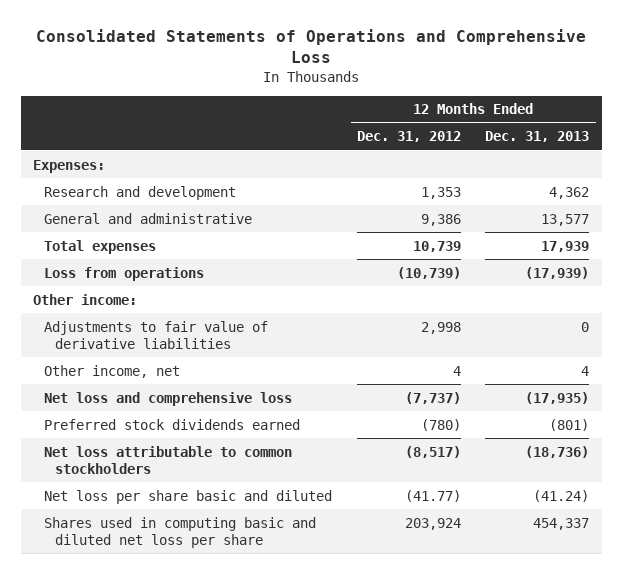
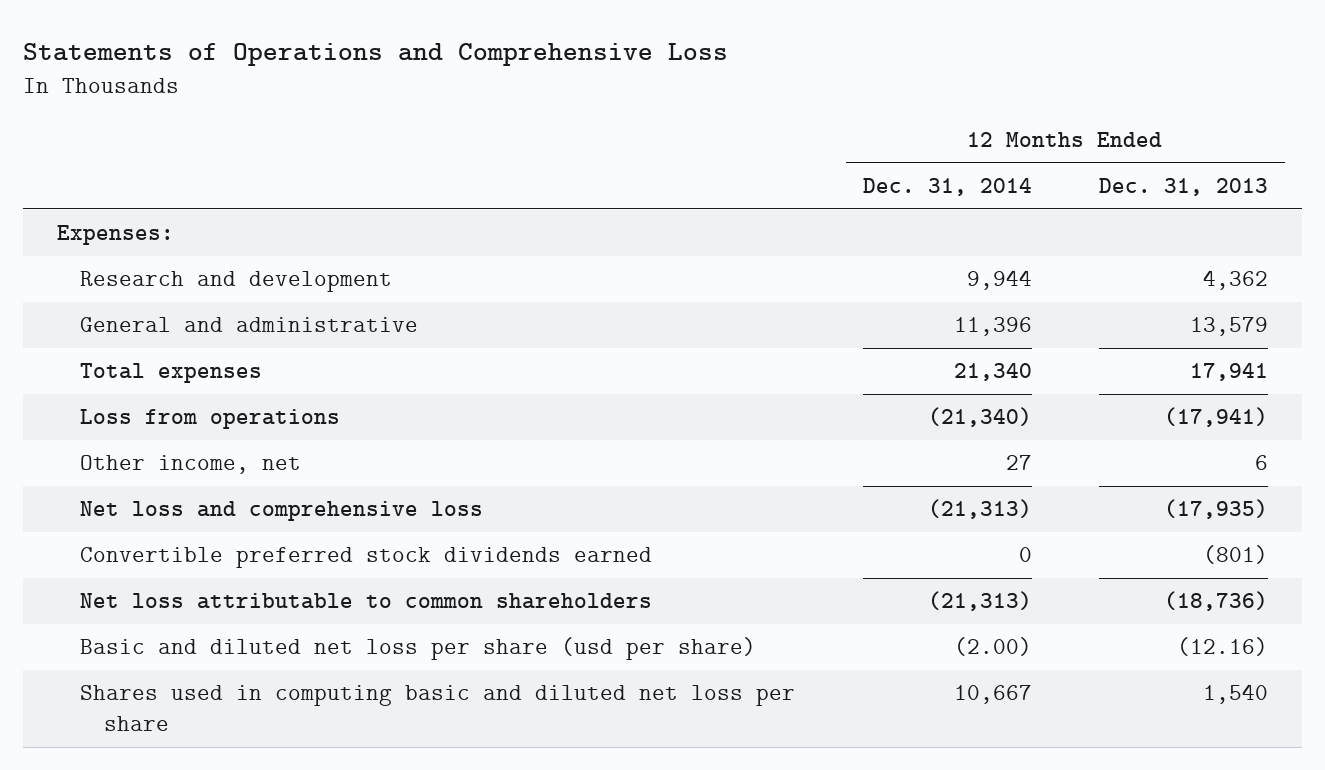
[36,29,587,64] Consolidated Statements of Operations and Comprehensive Loss -> [23,43,729,67] Statements of Operations and Comprehensive Loss
[356,131,461,143] Dec. 31, 2012 -> none
none -> [862,178,1032,197] Dec. 31, 2014
[33,293,138,305] Other income: -> none
[43,320,268,349] Adjustments to fair value of derivative liabilities -> none
[541,213,590,226] 13,577 -> [1189,317,1268,337] 13,579
[541,240,590,252] 17,939 -> [1189,363,1268,382] 17,941
[525,266,590,279] (17,939) -> [1163,407,1268,428] (17,941)
[581,365,590,376] 4 -> [1254,455,1268,471] 6
[43,418,300,430] Preferred stock dividends earned -> [80,547,653,569] Convertible preferred stock dividends earned
[43,445,292,474] Net loss attributable to common stockholders -> [80,593,653,610] Net loss attributable to common shareholders
[43,489,332,504] Net loss per share basic and diluted -> [80,637,757,661] Basic and diluted net loss per share (usd per share)
[533,489,590,502] (41.24) -> [1176,637,1268,657] (12.16)
[533,517,590,530] 454,337 -> [1202,684,1268,705] 1,540

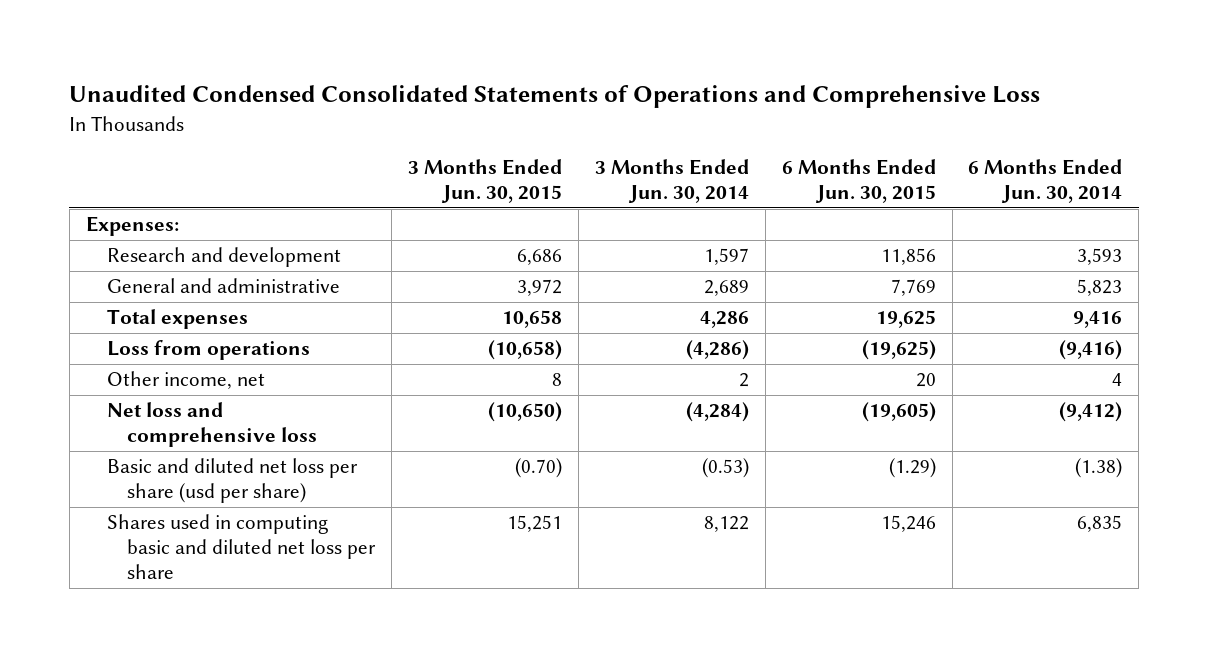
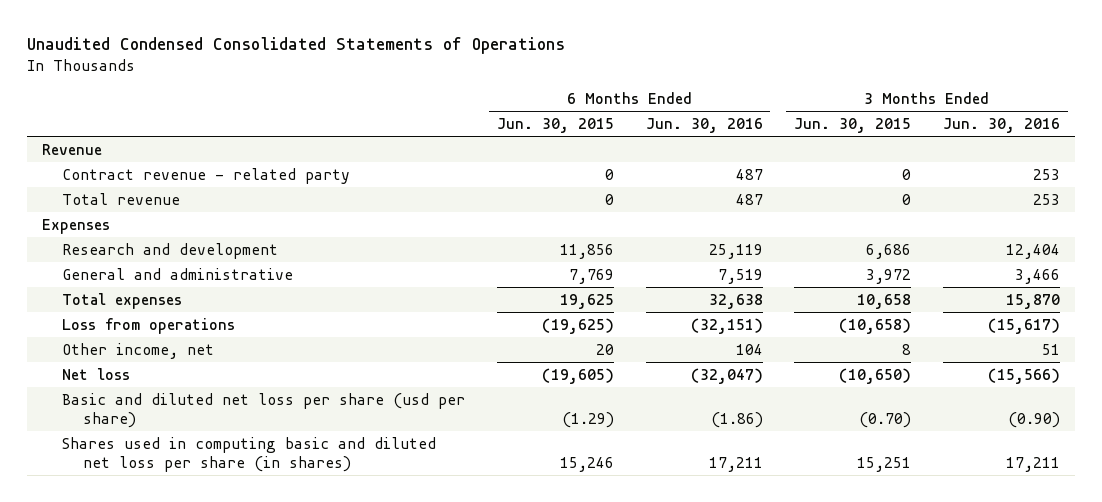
[69,85,1041,109] Unaudited Condensed Consolidated Statements of Operations and Comprehensive Loss -> [26,37,565,55] Unaudited Condensed Consolidated Statements of Operations
[594,159,749,204] 3 Months Ended Jun. 30, 2014 -> none
[968,159,1123,204] 6 Months Ended Jun. 30, 2014 -> none
none -> [645,118,763,134] Jun. 30, 2016
none -> [942,118,1060,134] Jun. 30, 2016
none -> [42,143,103,155] Revenue
none -> [62,167,351,184] Contract revenue - related party
none -> [62,192,181,205] Total revenue
[85,216,179,237] Expenses: -> [42,218,111,234] Expenses
[106,402,318,448] Net loss and comprehensive loss -> [62,367,131,380] Net loss
[106,514,377,580] Shares used in computing basic and diluted net loss per share -> [62,436,437,473] Shares used in computing basic and diluted net loss per share (in shares)

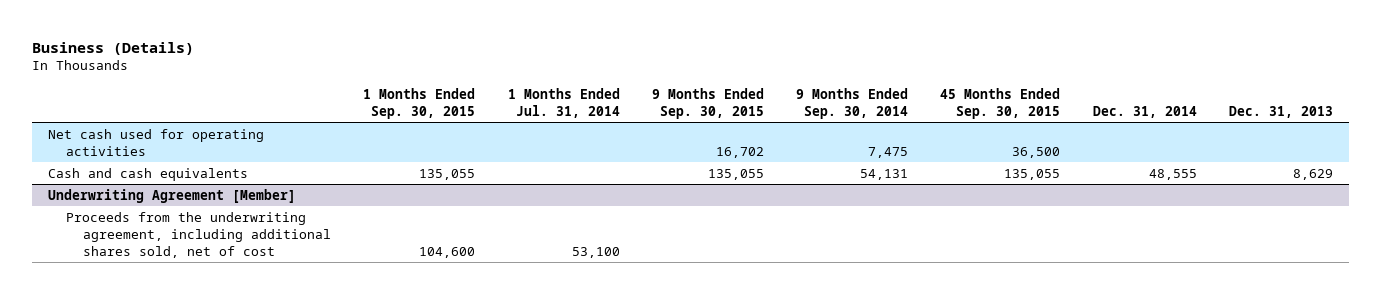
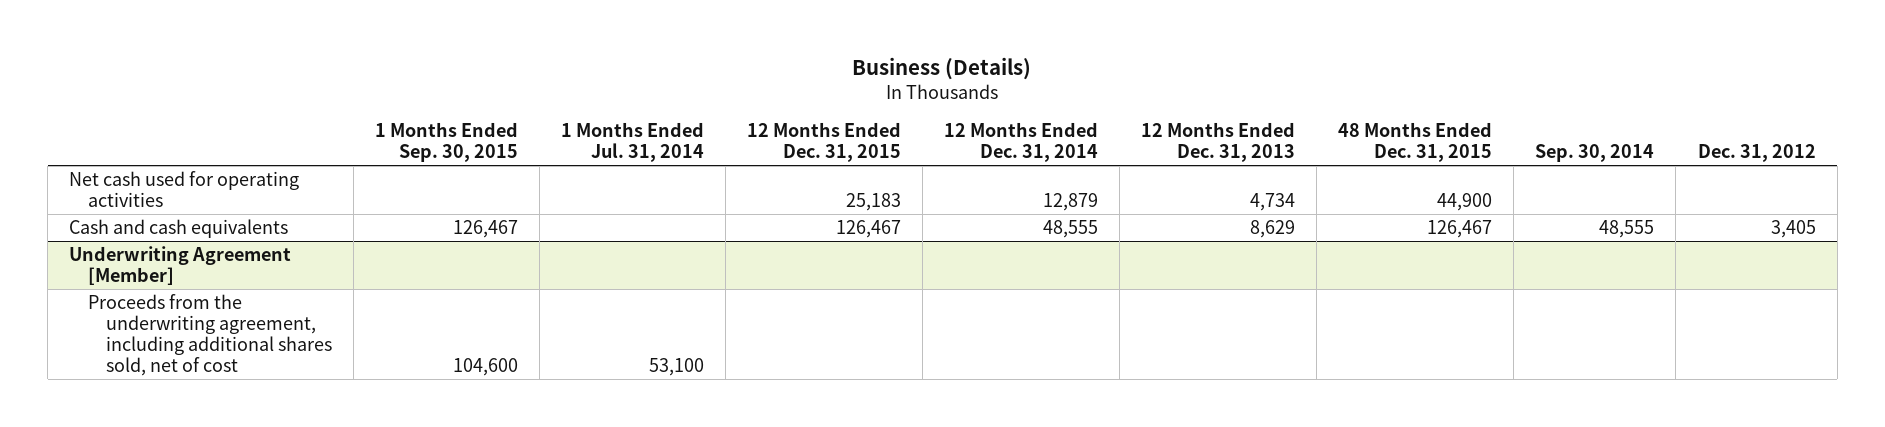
[651,88,764,120] 9 Months Ended Sep. 30, 2015 -> none
[796,88,909,120] 9 Months Ended Sep. 30, 2014 -> none
[940,88,1061,120] 45 Months Ended Sep. 30, 2015 -> none
[1092,106,1197,119] Dec. 31, 2014 -> none
[1228,106,1333,119] Dec. 31, 2013 -> none
none -> [747,122,902,163] 12 Months Ended Dec. 31, 2015
none -> [944,122,1099,163] 12 Months Ended Dec. 31, 2014
none -> [1141,122,1296,163] 12 Months Ended Dec. 31, 2013
none -> [1338,122,1493,163] 48 Months Ended Dec. 31, 2015
none -> [1535,144,1655,163] Sep. 30, 2014
none -> [1697,144,1816,163] Dec. 31, 2012
[419,168,476,180] 135,055 -> [453,220,519,239] 126,467

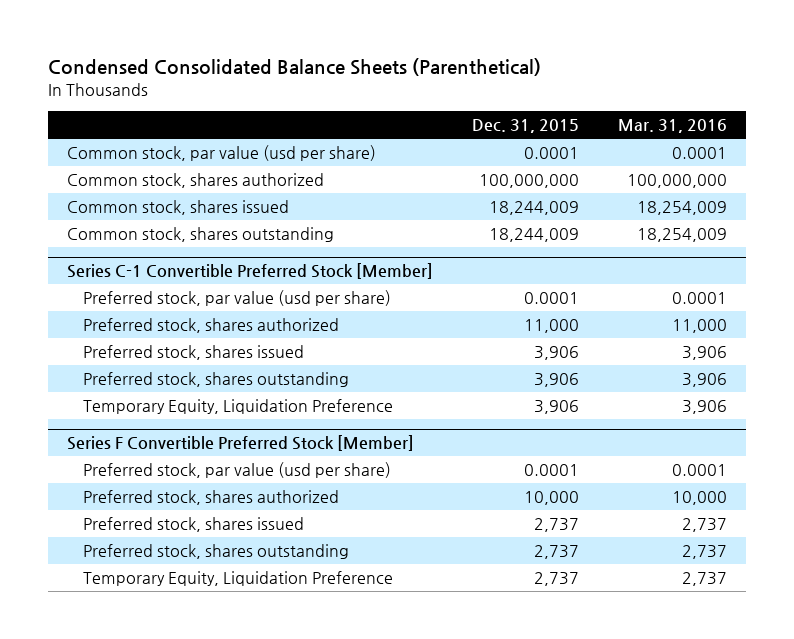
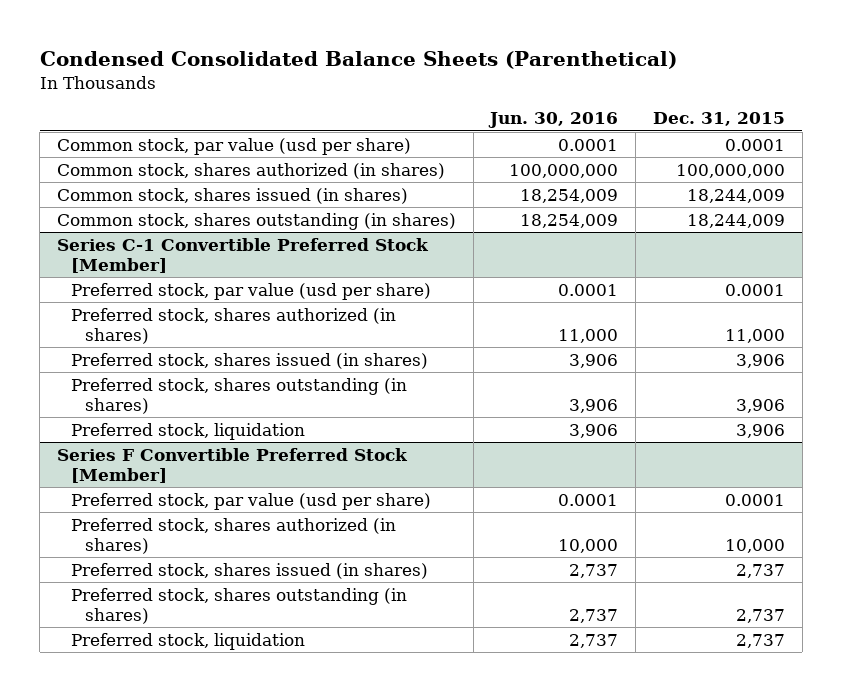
[617,119,727,134] Mar. 31, 2016 -> none
none -> [488,112,619,129] Jun. 30, 2016
[67,173,325,189] Common stock, shares authorized -> [57,162,446,179] Common stock, shares authorized (in shares)
[67,200,290,216] Common stock, shares issued -> [57,187,409,204] Common stock, shares issued (in shares)
[67,227,335,243] Common stock, shares outstanding -> [57,212,457,230] Common stock, shares outstanding (in shares)
[83,318,340,334] Preferred stock, shares authorized -> [70,307,396,344] Preferred stock, shares authorized (in shares)
[83,345,305,361] Preferred stock, shares issued -> [70,352,428,369] Preferred stock, shares issued (in shares)
[83,372,350,388] Preferred stock, shares outstanding -> [70,377,407,414] Preferred stock, shares outstanding (in shares)
[83,399,394,415] Temporary Equity, Liquidation Preference -> [70,422,305,440] Preferred stock, liquidation
[83,490,340,506] Preferred stock, shares authorized -> [70,517,396,554] Preferred stock, shares authorized (in shares)
[83,517,305,533] Preferred stock, shares issued -> [70,562,428,579] Preferred stock, shares issued (in shares)
[83,544,350,560] Preferred stock, shares outstanding -> [70,587,407,624] Preferred stock, shares outstanding (in shares)
[83,571,394,587] Temporary Equity, Liquidation Preference -> [70,632,305,650] Preferred stock, liquidation

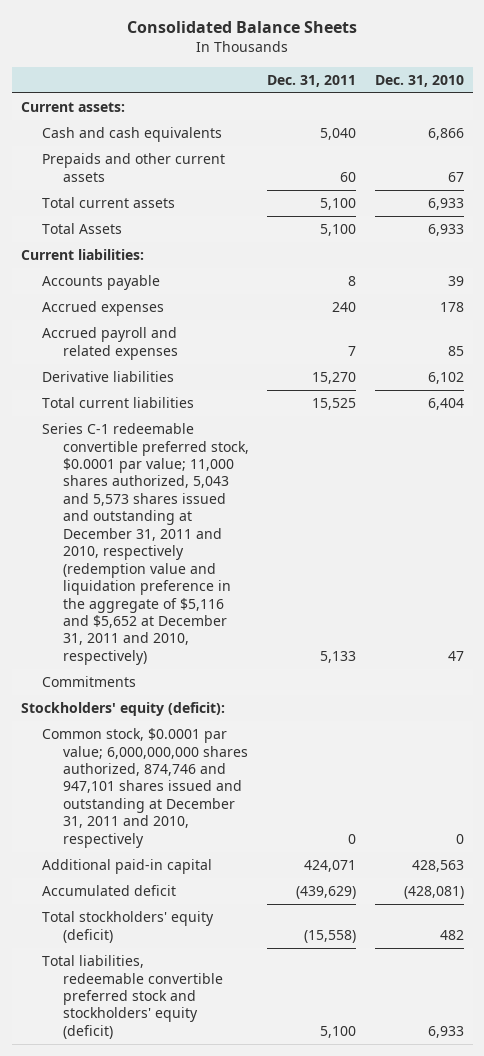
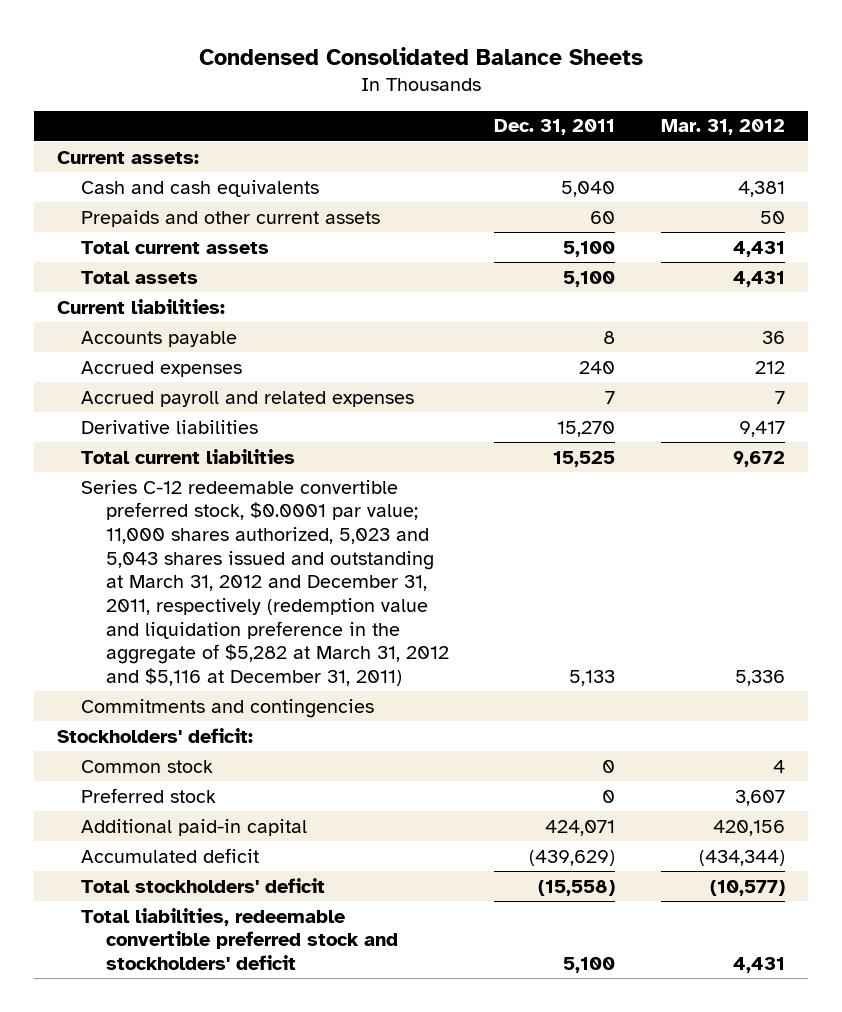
[127,21,358,34] Consolidated Balance Sheets -> [198,46,643,65] Condensed Consolidated Balance Sheets
[374,74,464,87] Dec. 31, 2010 -> none
none -> [660,119,785,136] Mar. 31, 2012
[41,223,122,235] Total Assets -> [81,270,199,284] Total assets
[41,423,249,665] Series C-1 redeemable convertible preferred stock, $0.0001 par value; 11,000 shares authorized, 5,043 and 5,573 shares issued and outstanding at December 31, 2011 and 2010, respectively (redemption value and liquidation preference in the aggregate of $5,116 and $5,652 at December 31, 2011 and 2010, respectively) -> [81,479,449,687] Series C-12 redeemable convertible preferred stock, $0.0001 par value; 11,000 shares authorized, 5,023 and 5,043 shares issued and outstanding at March 31, 2012 and December 31, 2011, respectively (redemption value and liquidation preference in the aggregate of $5,282 at March 31, 2012 and $5,116 at December 31, 2011)
[41,676,136,688] Commitments -> [81,698,375,718] Commitments and contingencies
[20,702,225,717] Stockholders' equity (deficit): -> [56,727,253,743] Stockholders' deficit:
[41,728,248,848] Common stock, $0.0001 par value; 6,000,000,000 shares authorized, 874,746 and 947,101 shares issued and outstanding at December 31, 2011 and 2010, respectively -> [81,759,214,773] Common stock
none -> [81,787,217,803] Preferred stock
[41,911,214,943] Total stockholders' equity (deficit) -> [81,877,326,893] Total stockholders' deficit
[41,955,223,1039] Total liabilities, redeemable convertible preferred stock and stockholders' equity (deficit) -> [81,907,398,971] Total liabilities, redeemable convertible preferred stock and stockholders' deficit

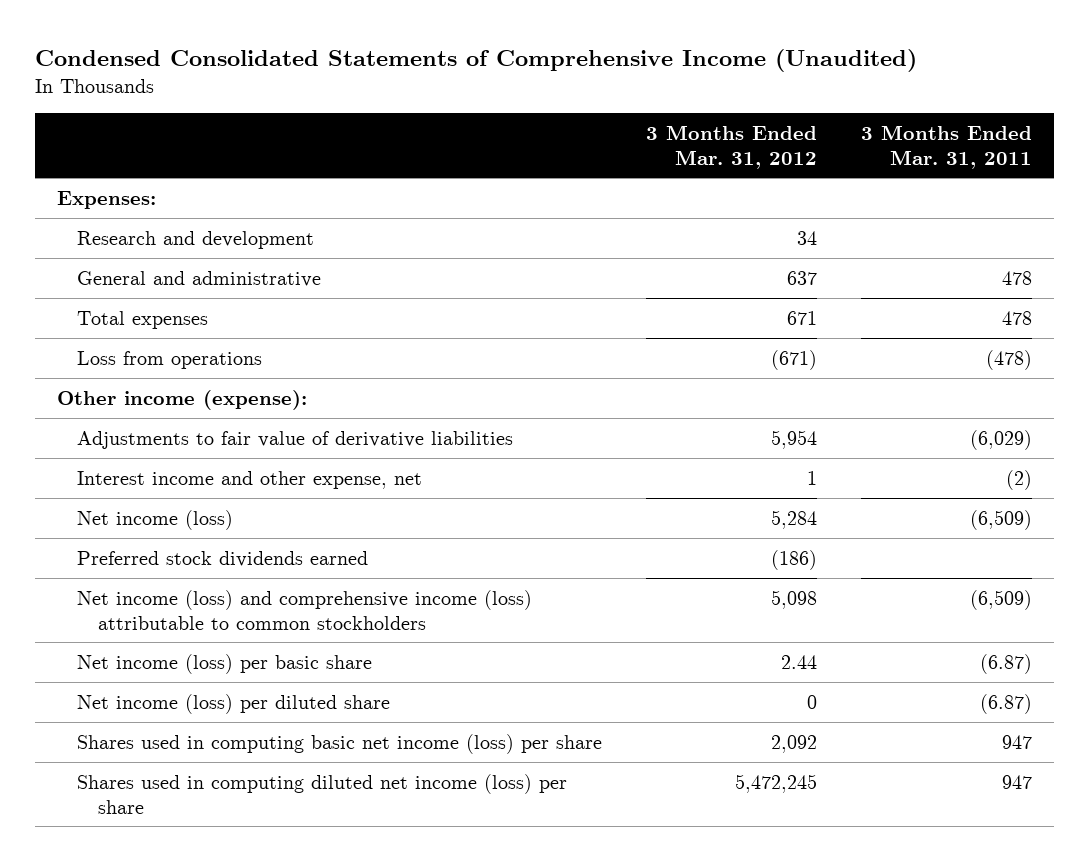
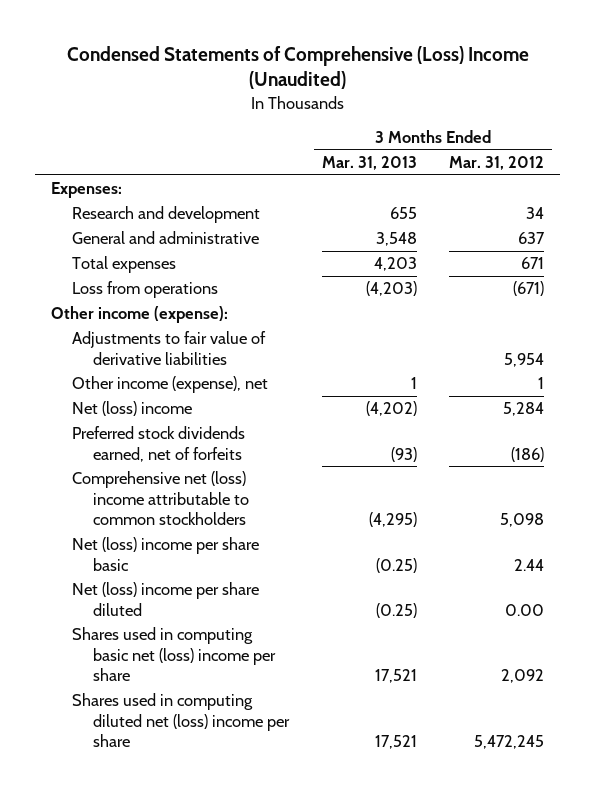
[35,49,918,73] Condensed Consolidated Statements of Comprehensive Income (Unaudited) -> [66,45,529,90] Condensed Statements of Comprehensive (Loss) Income (Unaudited)
[861,124,1033,169] 3 Months Ended Mar. 31, 2011 -> none
none -> [321,155,417,170] Mar. 31, 2013
[77,470,423,489] Interest income and other expense, net -> [72,376,269,394] Other income (expense), net
[77,509,234,530] Net income (loss) -> [72,401,193,417] Net (loss) income
[77,550,369,567] Preferred stock dividends earned -> [72,426,246,462] Preferred stock dividends earned, net of forfeits
[77,589,533,630] Net income (loss) and comprehensive income (loss) attributable to common stockholders -> [72,471,250,526] Comprehensive net (loss) income attributable to common stockholders
[77,653,373,674] Net income (loss) per basic share -> [72,537,260,571] Net (loss) income per share basic
[77,693,391,714] Net income (loss) per diluted share -> [72,582,260,616] Net (loss) income per share diluted
[807,694,818,709] 0 -> [504,603,544,616] 0.00
[77,733,603,754] Shares used in computing basic net income (loss) per share -> [72,627,277,682] Shares used in computing basic net (loss) income per share
[77,773,568,814] Shares used in computing diluted net income (loss) per share -> [72,693,291,748] Shares used in computing diluted net (loss) income per share

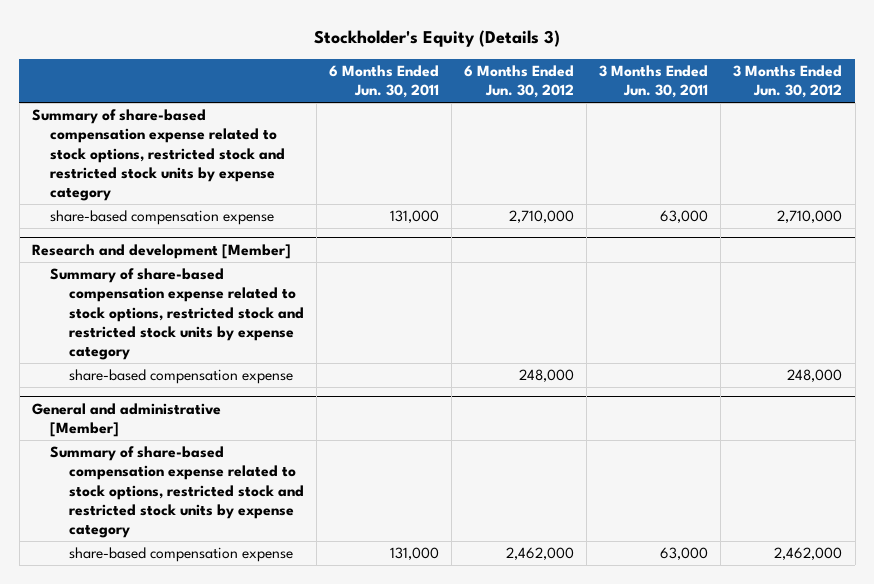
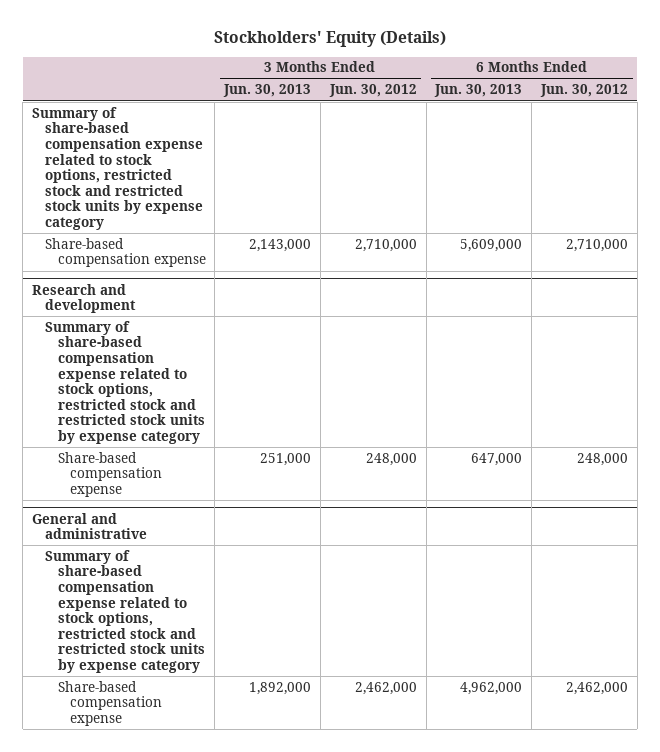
[314,30,561,48] Stockholder's Equity (Details 3) -> [213,31,446,48] Stockholders' Equity (Details)
[329,65,440,99] 6 Months Ended Jun. 30, 2011 -> none
[599,65,709,99] 3 Months Ended Jun. 30, 2011 -> none
none -> [223,84,312,98] Jun. 30, 2013
none -> [434,84,523,98] Jun. 30, 2013
[50,210,275,226] share-based compensation expense -> [44,237,206,268] Share-based compensation expense
[31,243,291,259] Research and development [Member] -> [31,283,136,314] Research and development
[68,369,293,385] share-based compensation expense -> [57,451,163,498] Share-based compensation expense
[31,402,221,437] General and administrative [Member] -> [31,512,147,540] General and administrative
[68,547,293,563] share-based compensation expense -> [57,680,163,727] Share-based compensation expense

